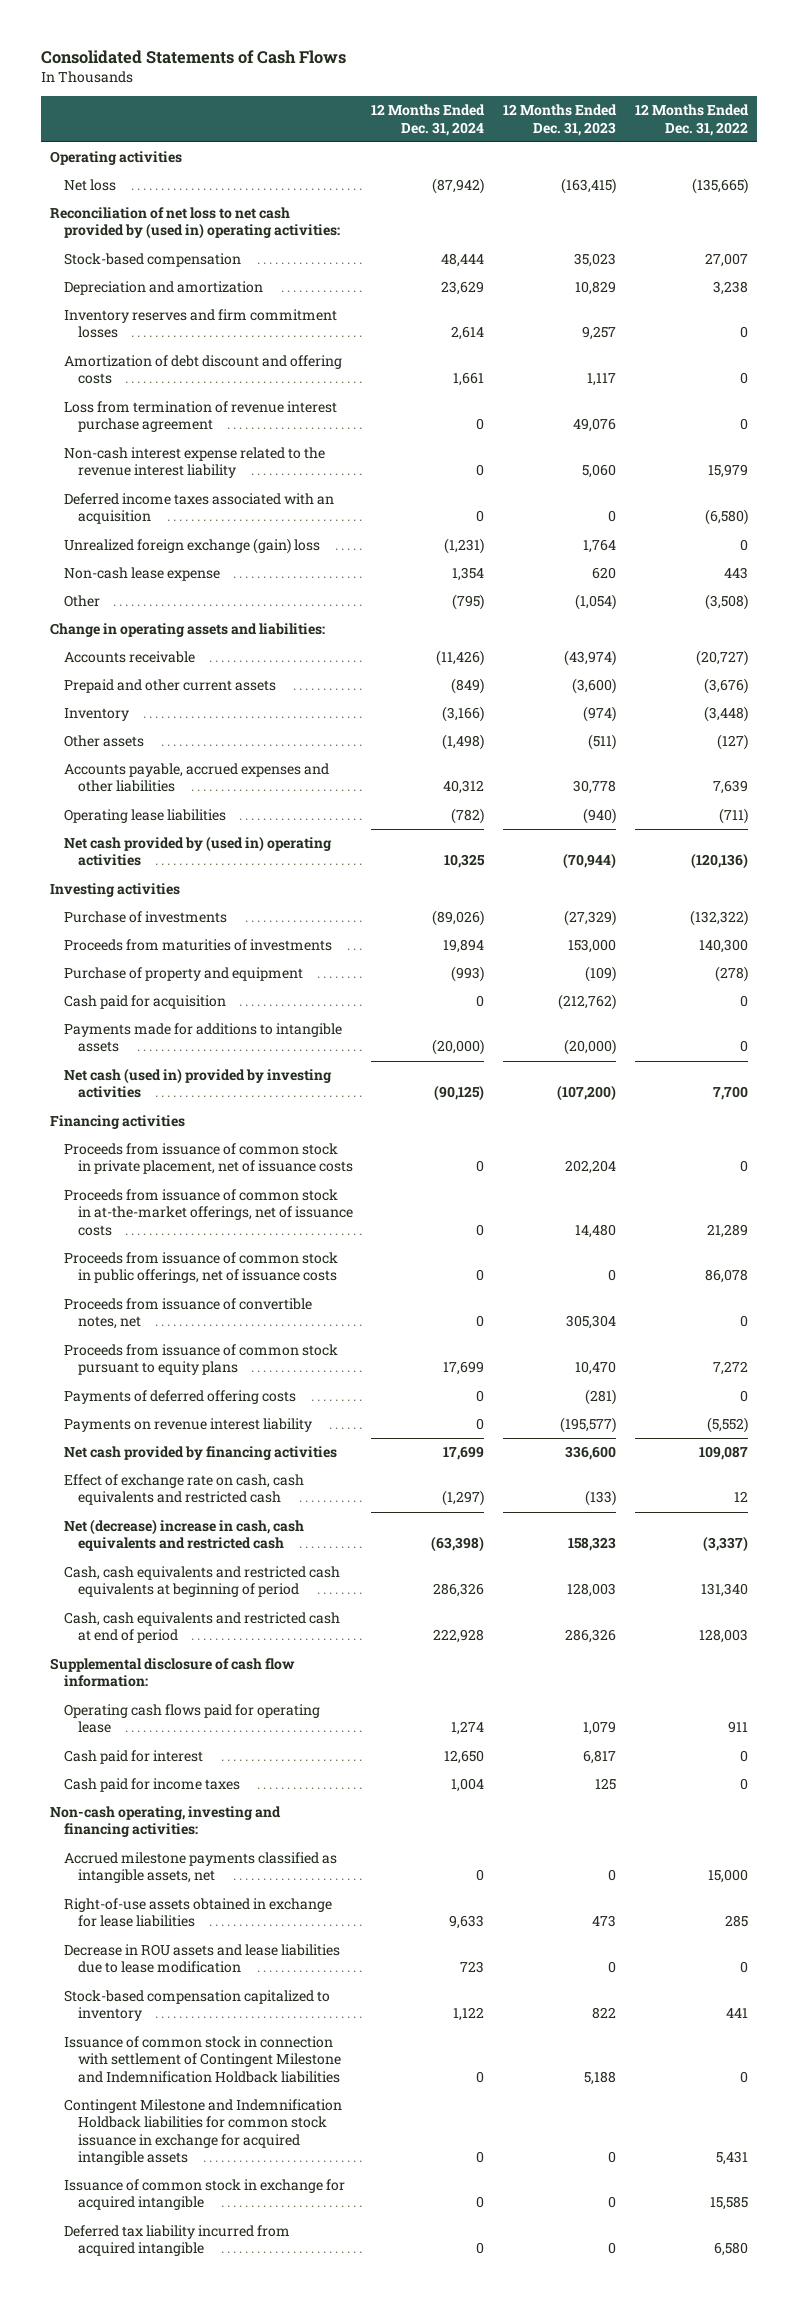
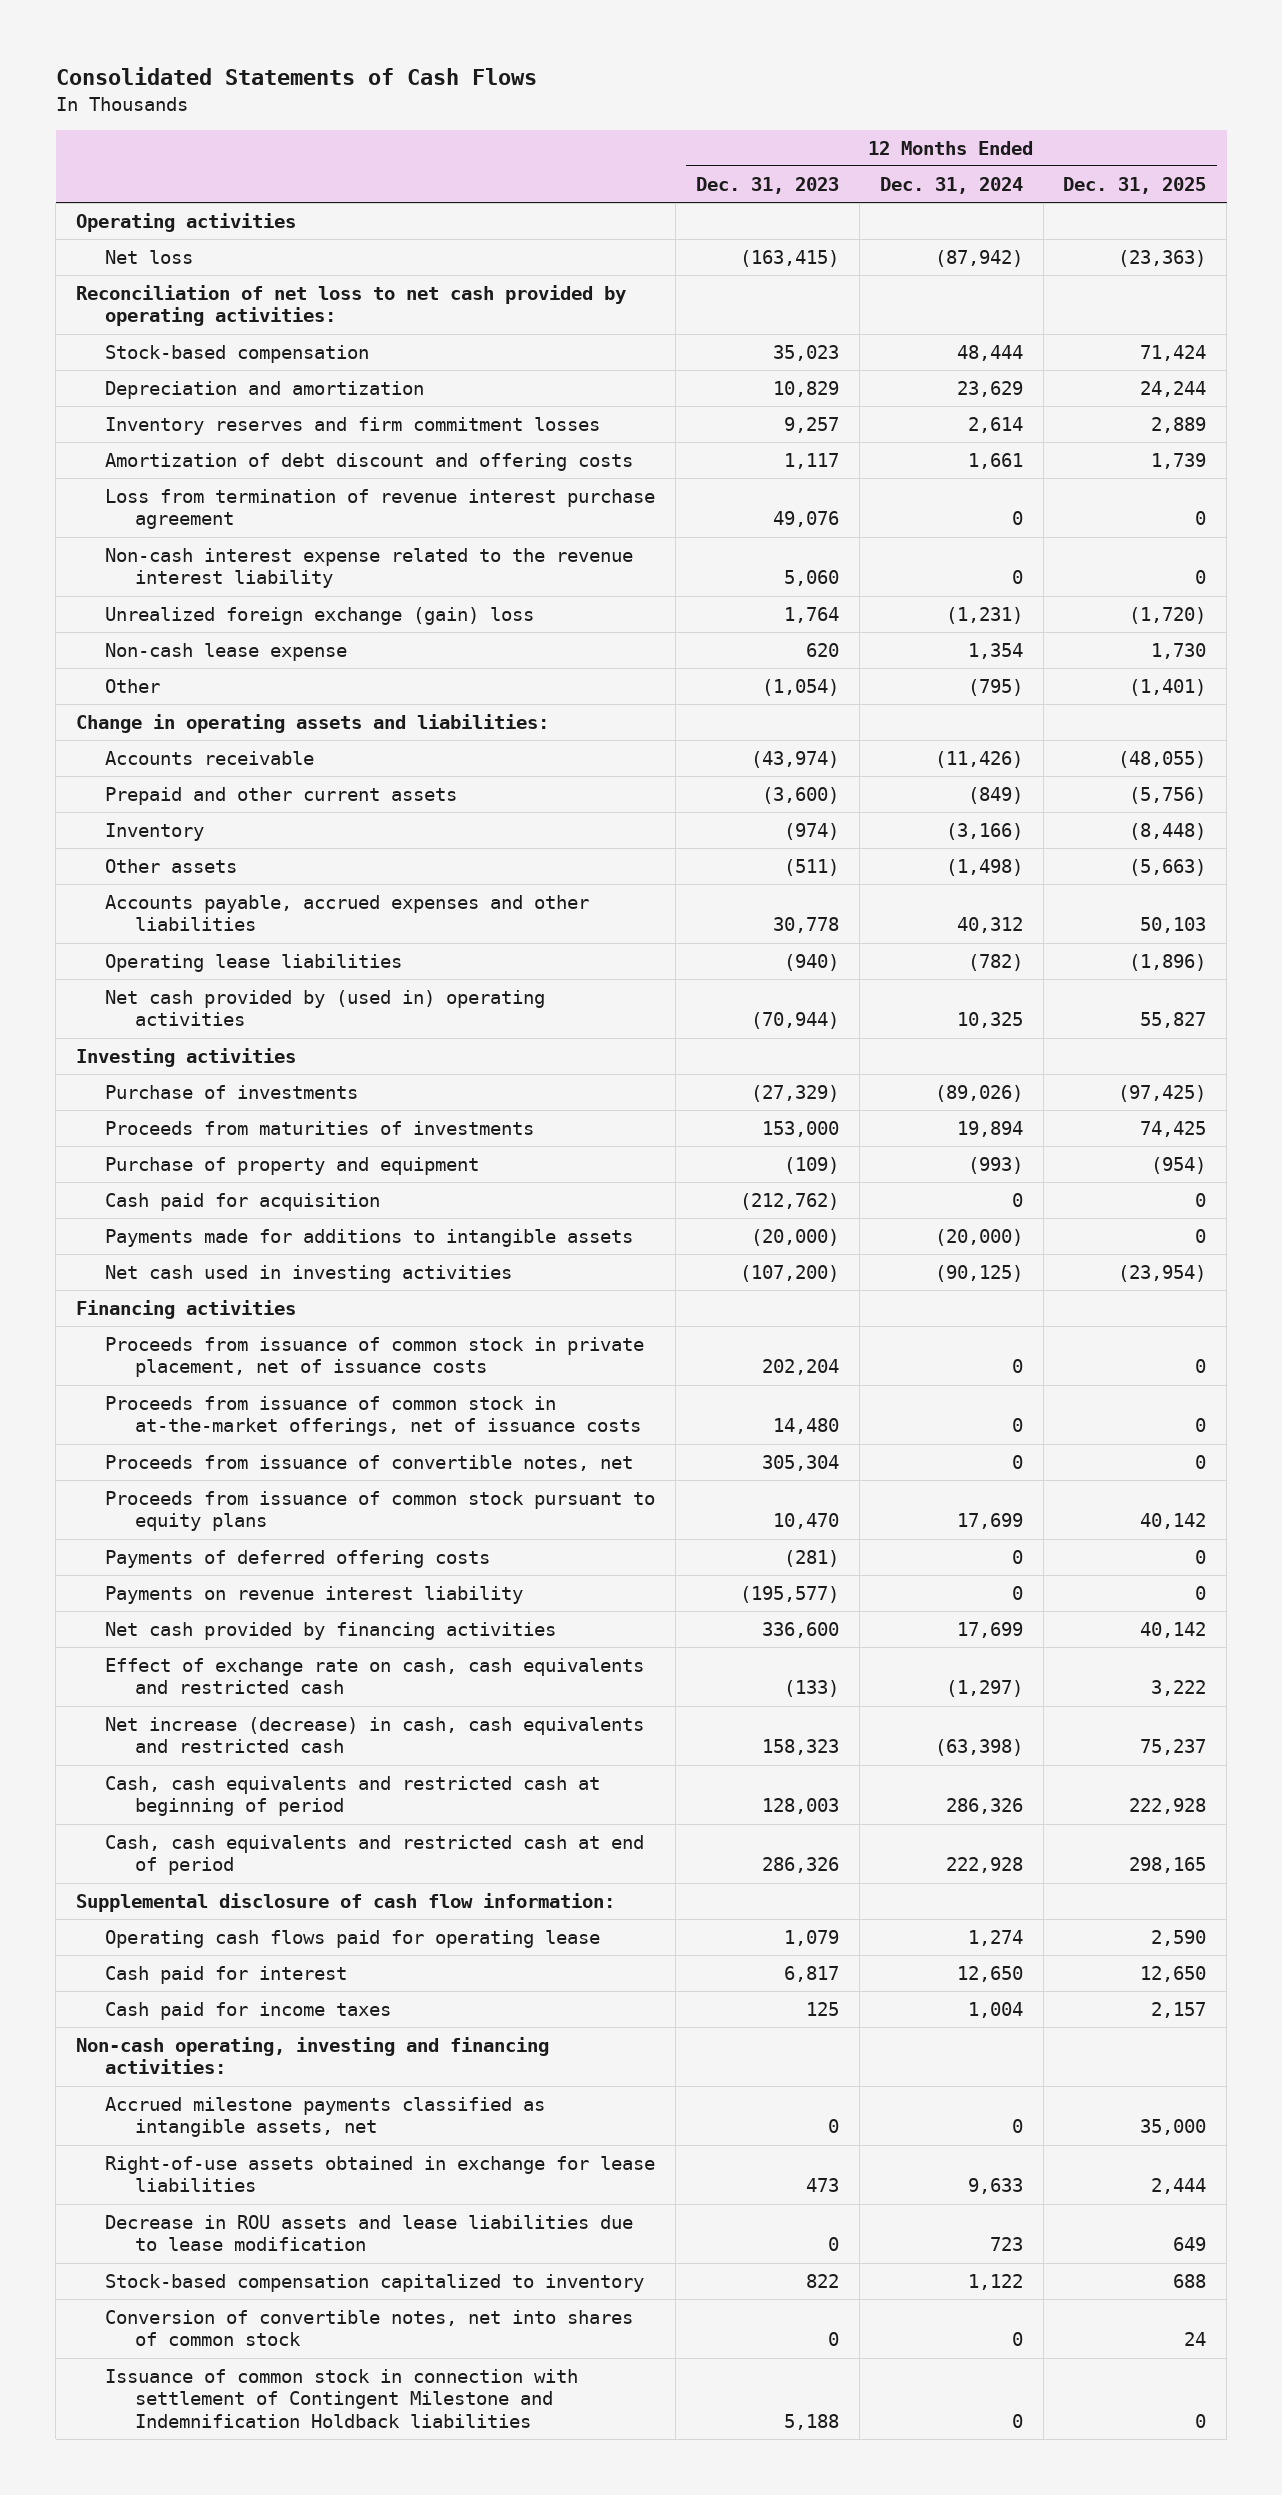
[634,104,749,136] 12 Months Ended Dec. 31, 2022 -> none
none -> [1063,177,1207,195] Dec. 31, 2025
[50,207,340,240] Reconciliation of net loss to net cash provided by (used in) operating activities: -> [76,285,627,327] Reconciliation of net loss to net cash provided by operating activities:
[63,493,334,525] Deferred income taxes associated with an acquisition -> none
[63,1068,332,1099] Net cash (used in) provided by investing activities -> [105,1265,513,1284] Net cash used in investing activities
[63,1252,338,1284] Proceeds from issuance of common stock in public offerings, net of issuance costs -> none
[63,1519,304,1552] Net (decrease) increase in cash, cash equivalents and restricted cash -> [105,1717,645,1754] Net increase (decrease) in cash, cash equivalents and restricted cash
[63,1566,340,1598] Cash, cash equivalents and restricted cash equivalents at beginning of period -> [105,1776,601,1817] Cash, cash equivalents and restricted cash at beginning of period
none -> [105,2310,634,2347] Conversion of convertible notes, net into shares of common stock
[63,2099,342,2165] Contingent Milestone and Indemnification Holdback liabilities for common stock issuance in exchange for acquired intangible assets -> none
[63,2179,345,2211] Issuance of common stock in exchange for acquired intangible -> none
[63,2225,290,2257] Deferred tax liability incurred from acquired intangible -> none

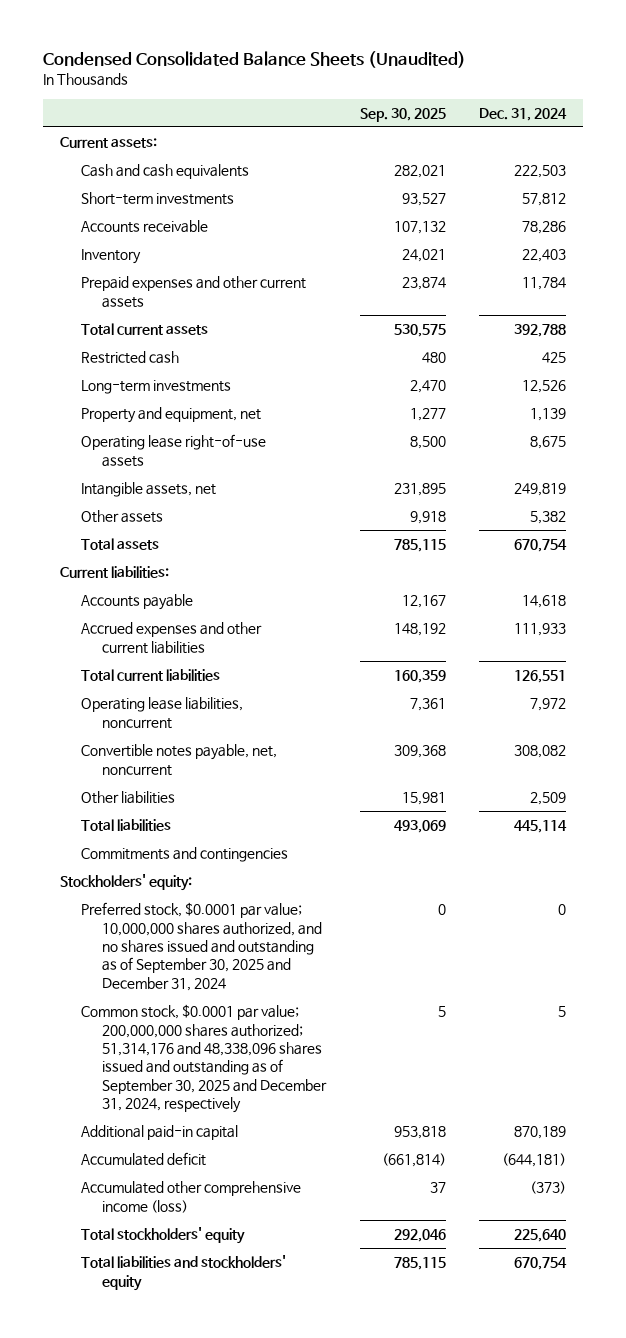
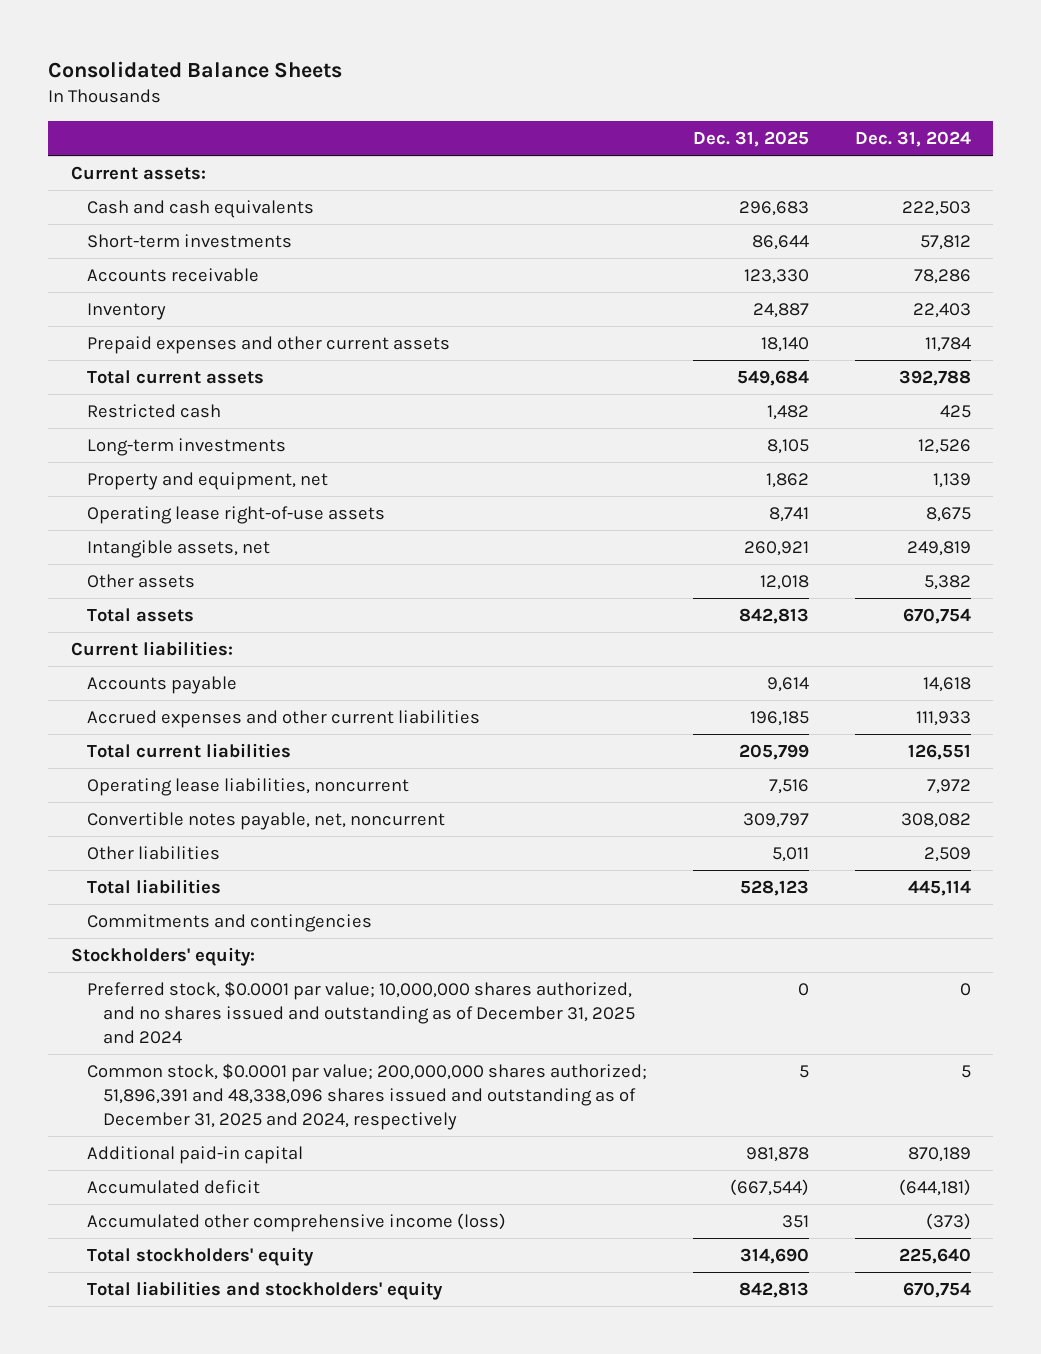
[43,51,467,69] Condensed Consolidated Balance Sheets (Unaudited) -> [47,60,342,78] Consolidated Balance Sheets
[359,107,446,122] Sep. 30, 2025 -> none
none -> [692,130,809,147] Dec. 31, 2025
[81,902,323,991] Preferred stock, $0.0001 par value; 10,000,000 shares authorized, and no shares issued and outstanding as of September 30, 2025 and December 31, 2024 -> [86,981,636,1045] Preferred stock, $0.0001 par value; 10,000,000 shares authorized, and no shares issued and outstanding as of December 31, 2025 and 2024
[81,1004,328,1114] Common stock, $0.0001 par value; 200,000,000 shares authorized; 51,314,176 and 48,338,096 shares issued and outstanding as of September 30, 2025 and December 31, 2024, respectively -> [86,1063,647,1131] Common stock, $0.0001 par value; 200,000,000 shares authorized; 51,896,391 and 48,338,096 shares issued and outstanding as of December 31, 2025 and 2024, respectively

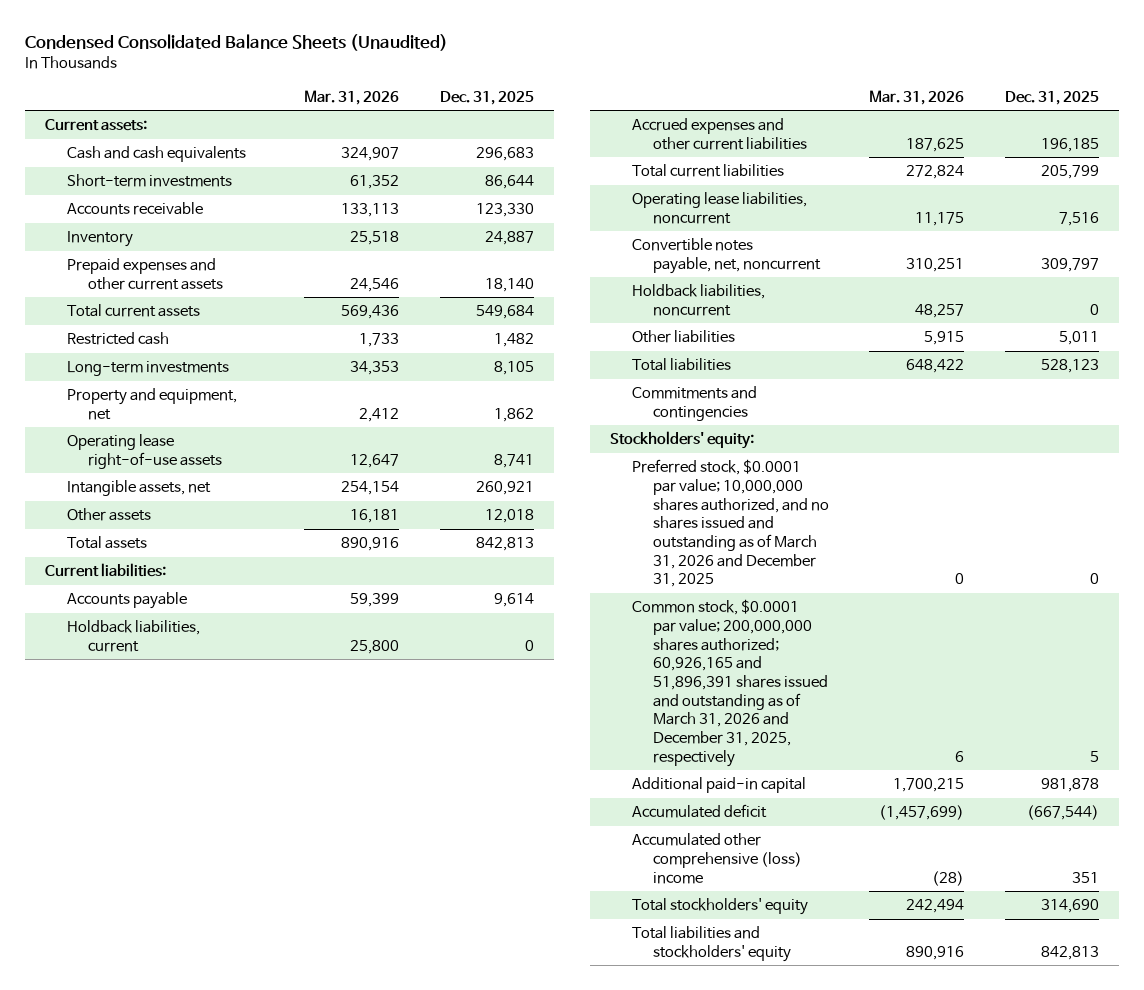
[47,60,342,78] Consolidated Balance Sheets -> [25,34,449,52] Condensed Consolidated Balance Sheets (Unaudited)
[854,130,971,147] Dec. 31, 2024 -> none
none -> [304,89,400,105] Mar. 31, 2026
none -> [66,620,200,652] Holdback liabilities, current
none -> [631,284,765,316] Holdback liabilities, noncurrent
[86,981,636,1045] Preferred stock, $0.0001 par value; 10,000,000 shares authorized, and no shares issued and outstanding as of December 31, 2025 and 2024 -> [631,459,830,588] Preferred stock, $0.0001 par value; 10,000,000 shares authorized, and no shares issued and outstanding as of March 31, 2026 and December 31, 2025
[86,1063,647,1131] Common stock, $0.0001 par value; 200,000,000 shares authorized; 51,896,391 and 48,338,096 shares issued and outstanding as of December 31, 2025 and 2024, respectively -> [631,599,829,767] Common stock, $0.0001 par value; 200,000,000 shares authorized; 60,926,165 and 51,896,391 shares issued and outstanding as of March 31, 2026 and December 31, 2025, respectively
[86,1213,506,1233] Accumulated other comprehensive income (loss) -> [631,833,803,884] Accumulated other comprehensive (loss) income

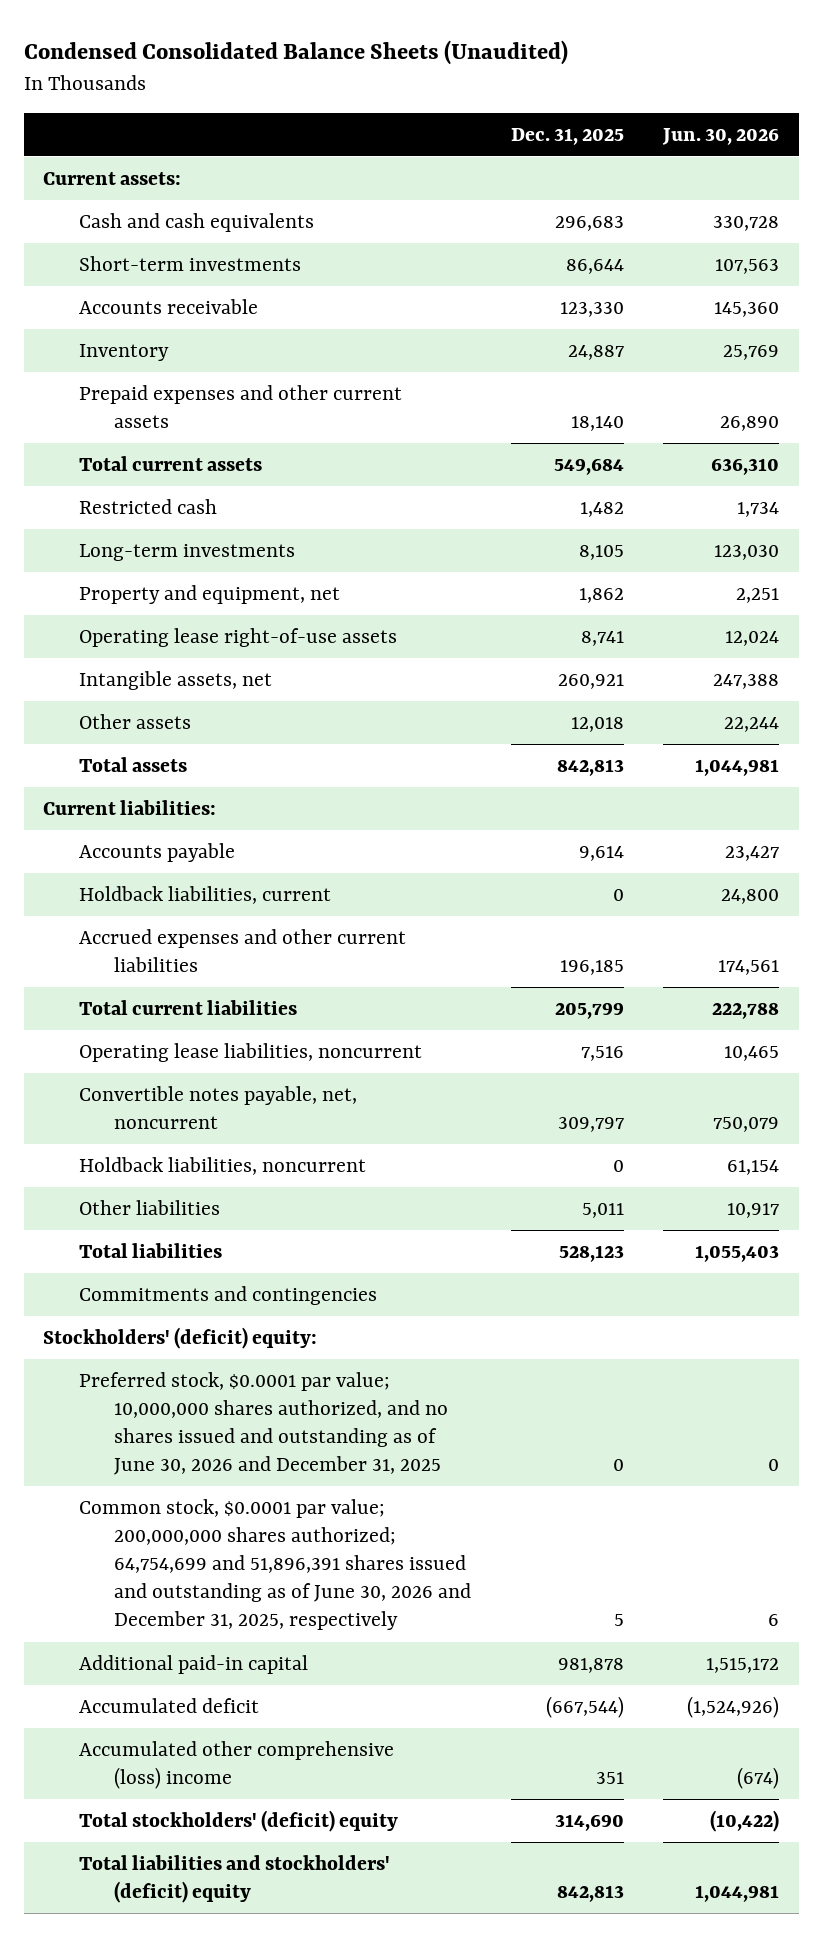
[304,89,400,105] Mar. 31, 2026 -> none
none -> [662,127,780,145] Jun. 30, 2026
[610,431,755,450] Stockholders' equity: -> [43,1327,318,1350] Stockholders' (deficit) equity:
[631,459,830,588] Preferred stock, $0.0001 par value; 10,000,000 shares authorized, and no shares issued and outstanding as of March 31, 2026 and December 31, 2025 -> [78,1372,449,1476] Preferred stock, $0.0001 par value; 10,000,000 shares authorized, and no shares issued and outstanding as of June 30, 2026 and December 31, 2025
[631,599,829,767] Common stock, $0.0001 par value; 200,000,000 shares authorized; 60,926,165 and 51,896,391 shares issued and outstanding as of March 31, 2026 and December 31, 2025, respectively -> [78,1499,472,1631] Common stock, $0.0001 par value; 200,000,000 shares authorized; 64,754,699 and 51,896,391 shares issued and outstanding as of June 30, 2026 and December 31, 2025, respectively
[631,898,808,916] Total stockholders' equity -> [78,1810,398,1833] Total stockholders' (deficit) equity
[631,926,792,962] Total liabilities and stockholders' equity -> [78,1855,390,1904] Total liabilities and stockholders' (deficit) equity

